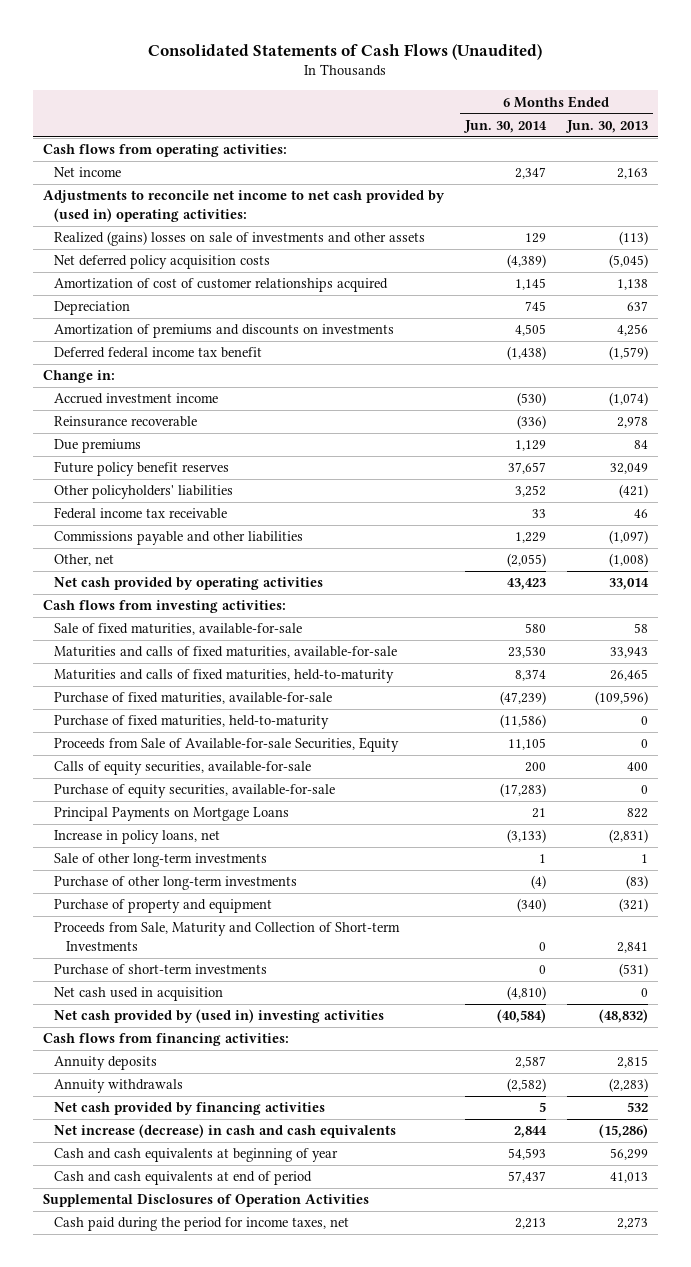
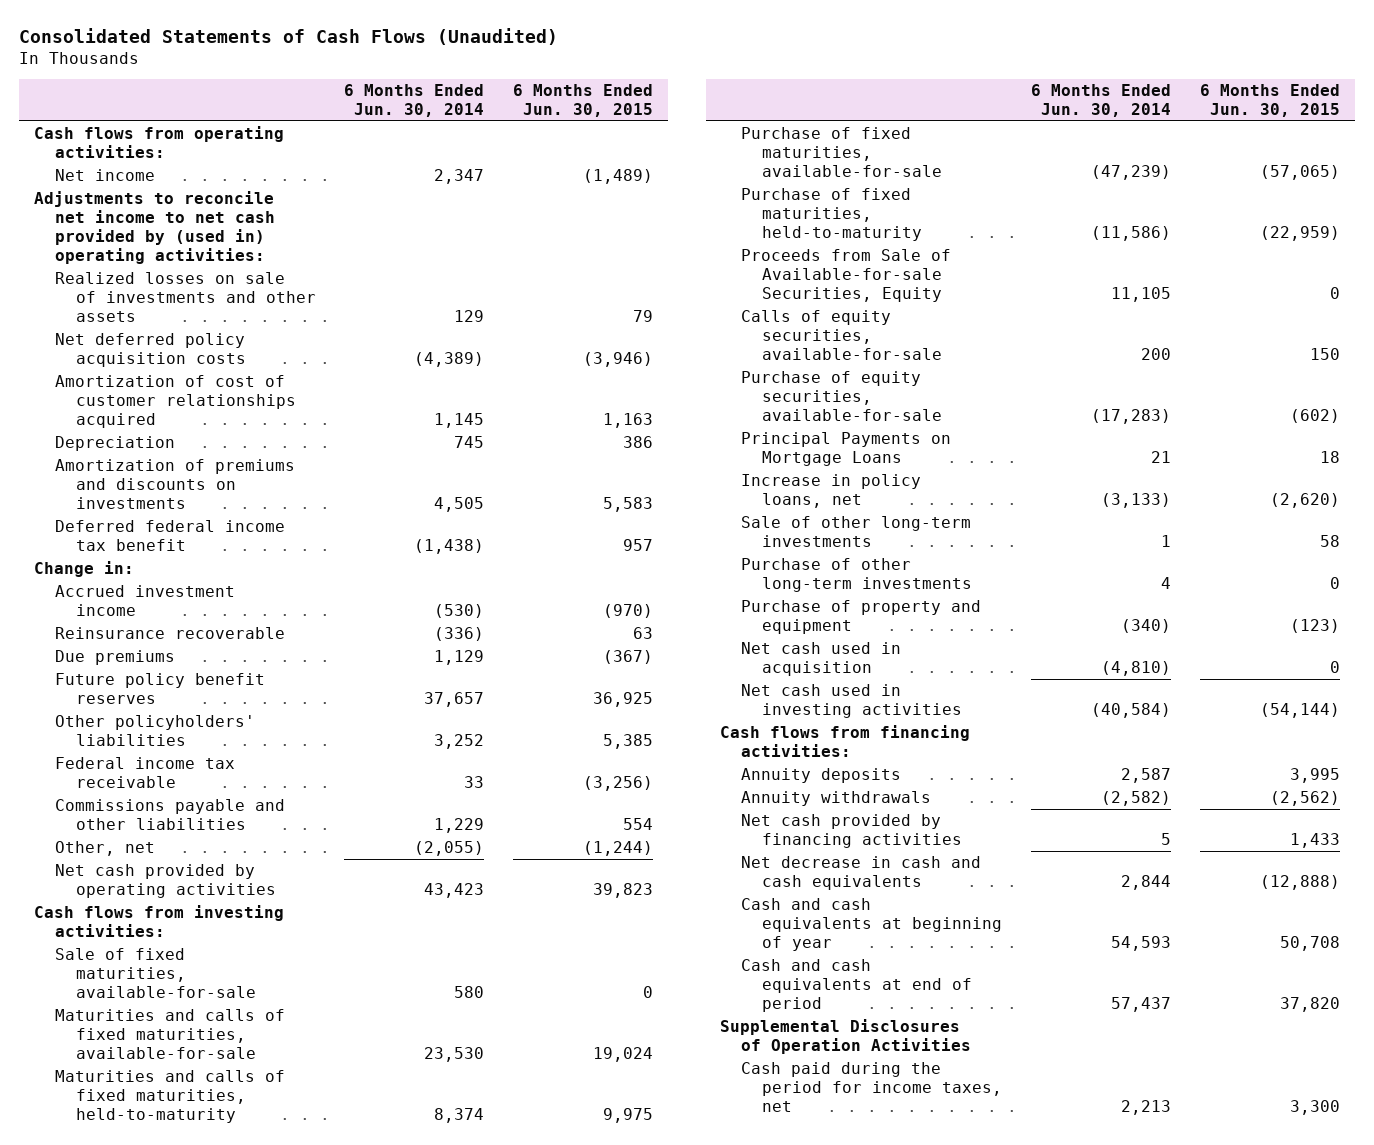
[564,119,648,133] Jun. 30, 2013 -> none
none -> [513,83,654,118] 6 Months Ended Jun. 30, 2015
[54,231,426,247] Realized (gains) losses on sale of investments and other assets -> [54,272,316,323] Realized losses on sale of investments and other assets
[530,875,546,890] (4) -> [1161,577,1172,590] 4
[54,922,401,952] Proceeds from Sale, Maturity and Collection of Short-term Investments -> none
[54,964,268,976] Purchase of short-term investments -> none
[54,1009,385,1024] Net cash provided by (used in) investing activities -> [741,684,963,719] Net cash used in investing activities
[54,1124,397,1139] Net increase (decrease) in cash and cash equivalents -> [741,856,982,891] Net decrease in cash and cash equivalents

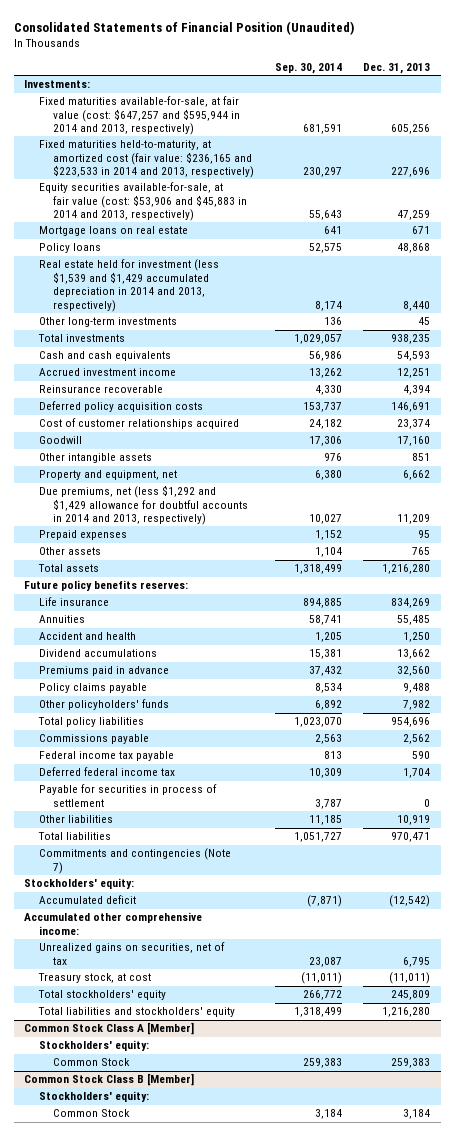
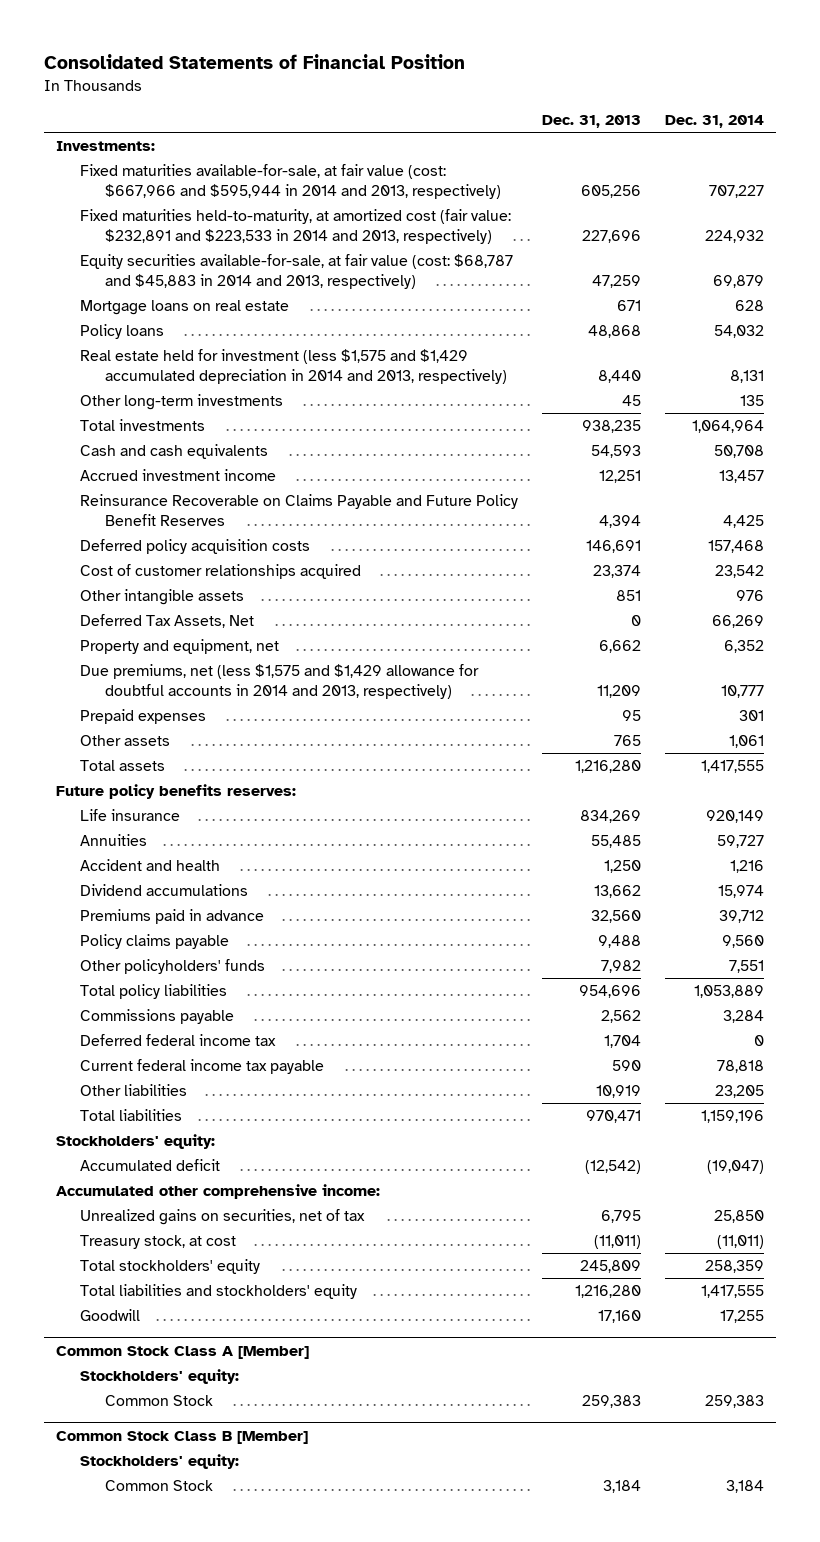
[13,20,354,35] Consolidated Statements of Financial Position (Unaudited) -> [43,54,465,70] Consolidated Statements of Financial Position
[275,63,343,75] Sep. 30, 2014 -> none
none -> [664,115,764,129] Dec. 31, 2014
[38,96,241,136] Fixed maturities available-for-sale, at fair value (cost: $647,257 and $595,944 in 2014 and 2013, respectively) -> [80,164,501,199] Fixed maturities available-for-sale, at fair value (cost: $667,966 and $595,944 in 2014 and 2013, respectively)
[38,140,255,179] Fixed maturities held-to-maturity, at amortized cost (fair value: $236,165 and $223,533 in 2014 and 2013, respectively) -> [80,209,512,244] Fixed maturities held-to-maturity, at amortized cost (fair value: $232,891 and $223,533 in 2014 and 2013, respectively)
[38,182,248,222] Equity securities available-for-sale, at fair value (cost: $53,906 and $45,883 in 2014 and 2013, respectively) -> [80,254,514,289] Equity securities available-for-sale, at fair value (cost: $68,787 and $45,883 in 2014 and 2013, respectively)
[38,259,219,312] Real estate held for investment (less $1,539 and $1,429 accumulated depreciation in 2014 and 2013, respectively) -> [80,349,507,384] Real estate held for investment (less $1,575 and $1,429 accumulated depreciation in 2014 and 2013, respectively)
[38,385,163,394] Reinsurance recoverable -> [80,494,519,526] Reinsurance Recoverable on Claims Payable and Future Policy Benefit Reserves
none -> [80,614,255,629] Deferred Tax Assets, Net
[38,485,249,526] Due premiums, net (less $1,292 and $1,429 allowance for doubtful accounts in 2014 and 2013, respectively) -> [80,664,480,699] Due premiums, net (less $1,575 and $1,429 allowance for doubtful accounts in 2014 and 2013, respectively)
[38,751,174,762] Federal income tax payable -> none
[38,784,217,807] Payable for securities in process of settlement -> none
none -> [80,1059,325,1075] Current federal income tax payable
[38,848,231,874] Commitments and contingencies (Note 7) -> none
[38,436,82,445] Goodwill -> [80,1309,141,1322] Goodwill

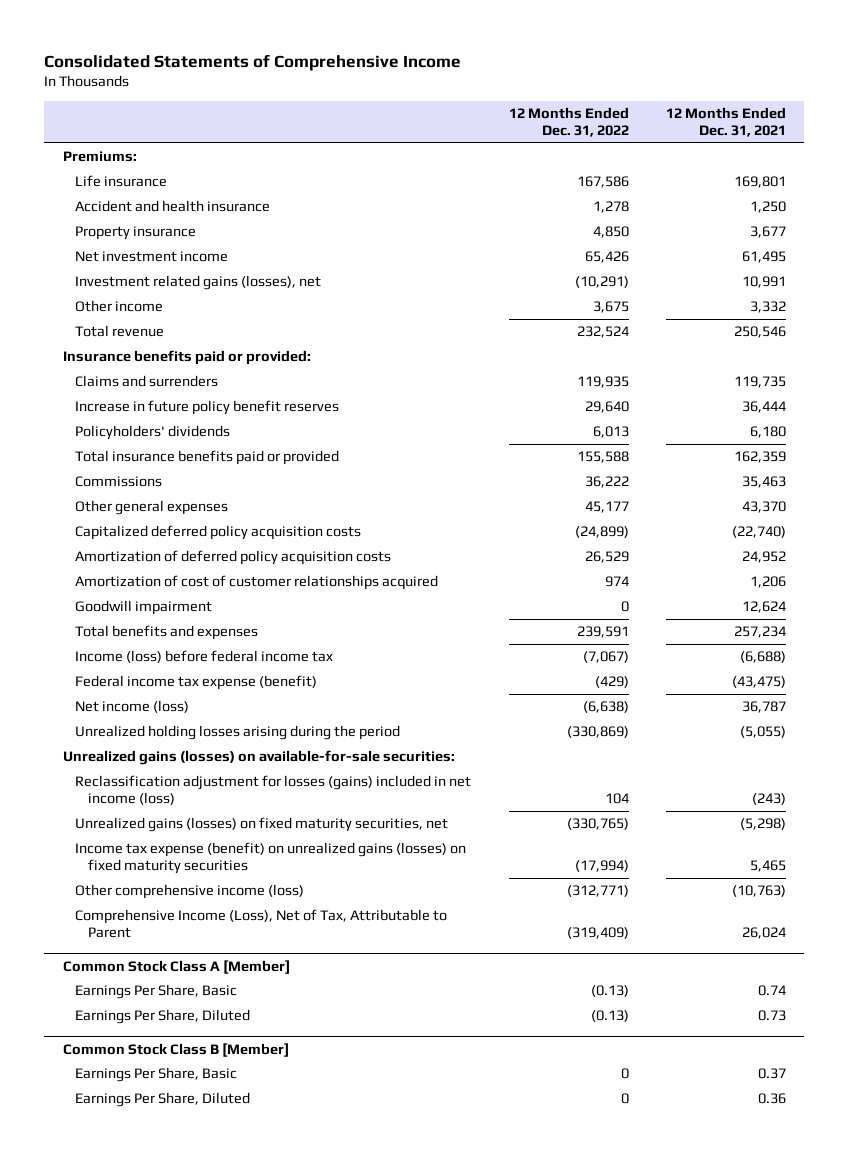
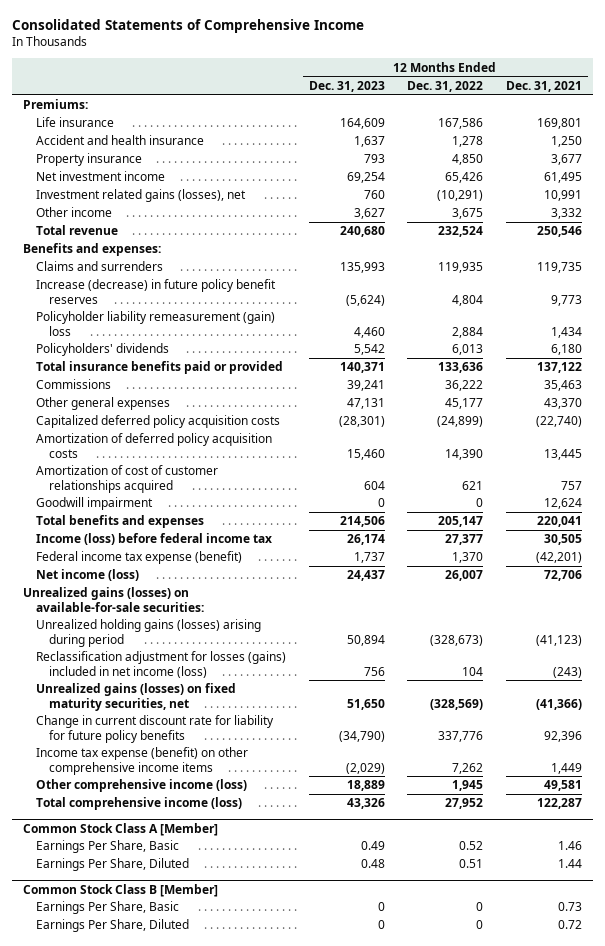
none -> [308,81,385,93] Dec. 31, 2023
[62,350,311,366] Insurance benefits paid or provided: -> none
none -> [23,243,162,257] Benefits and expenses:
[75,400,340,416] Increase in future policy benefit reserves -> [36,279,277,304] Increase (decrease) in future policy benefit reserves
[584,401,629,414] 29,640 -> [452,294,484,306] 4,804
[741,401,786,414] 36,444 -> [551,294,583,306] 9,773
none -> [36,311,276,336] Policyholder liability remeasurement (gain) loss
[576,451,629,464] 155,588 -> [438,362,484,374] 133,636
[733,451,786,464] 162,359 -> [537,362,583,374] 137,122
[584,551,629,564] 26,529 -> [445,448,484,460] 14,390
[741,551,786,564] 24,952 -> [544,448,583,460] 13,445
[604,576,629,588] 974 -> [462,480,484,490] 621
[749,576,786,589] 1,206 -> [561,480,583,490] 757
[75,725,401,741] Unrealized holding losses arising during the period -> none
[576,626,629,639] 239,591 -> [438,516,484,528] 205,147
[733,626,786,639] 257,234 -> [537,516,583,528] 220,041
[582,651,629,664] (7,067) -> [445,534,484,546] 27,377
[739,651,786,664] (6,688) -> [544,534,583,546] 30,505
[594,676,629,689] (429) -> [452,552,484,564] 1,370
[731,676,786,689] (43,475) -> [536,552,583,564] (42,201)
[582,701,629,714] (6,638) -> [445,570,484,582] 26,007
[741,701,786,714] 36,787 -> [544,570,583,582] 72,706
none -> [36,619,262,647] Unrealized holding gains (losses) arising during period
[566,818,629,831] (330,765) -> [430,698,484,710] (328,569)
[739,818,786,831] (5,298) -> [536,698,583,710] (41,366)
none -> [36,715,275,743] Change in current discount rate for liability for future policy benefits
[75,842,467,875] Income tax expense (benefit) on unrealized gains (losses) on fixed maturity securities -> [36,747,249,775] Income tax expense (benefit) on other comprehensive income items
[574,860,629,873] (17,994) -> [452,762,484,774] 7,262
[749,860,786,873] 5,465 -> [551,762,583,774] 1,449
[566,885,629,898] (312,771) -> [452,780,484,792] 1,945
[731,885,786,898] (10,763) -> [544,780,583,792] 49,581
[75,909,448,939] Comprehensive Income (Loss), Net of Tax, Attributable to Parent -> [36,797,243,811] Total comprehensive income (loss)
[566,927,629,940] (319,409) -> [445,798,484,810] 27,952
[741,927,786,940] 26,024 -> [537,798,583,810] 122,287
[590,985,629,998] (0.13) -> [459,841,484,851] 0.52
[757,985,786,997] 0.74 -> [558,841,583,851] 1.46
[590,1010,629,1023] (0.13) -> [459,859,484,869] 0.51
[757,1010,786,1022] 0.73 -> [558,859,583,869] 1.44
[757,1068,786,1080] 0.37 -> [558,902,583,912] 0.73
[757,1093,786,1105] 0.36 -> [558,920,583,930] 0.72

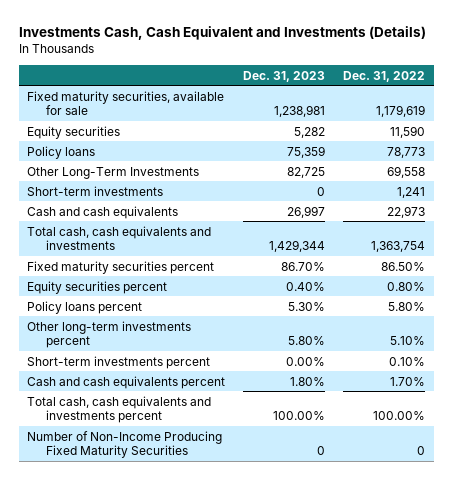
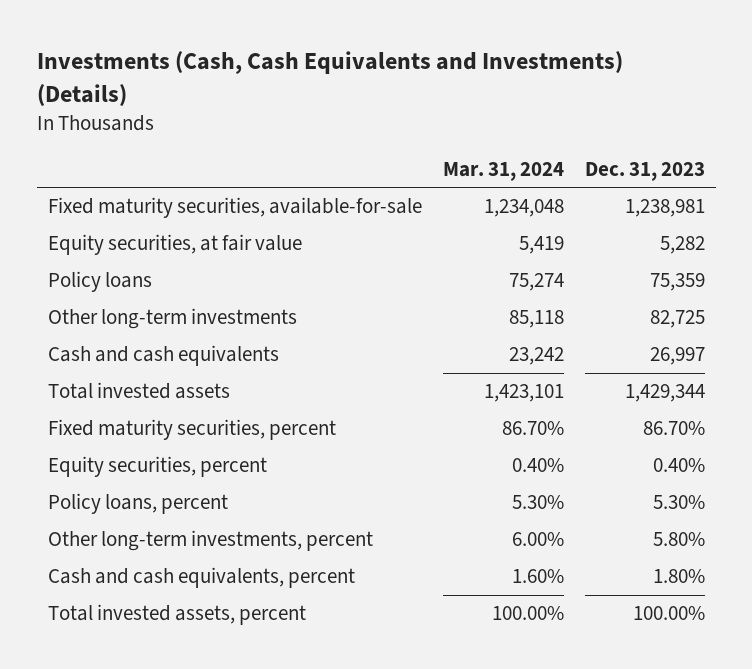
[18,26,426,41] Investments Cash, Cash Equivalent and Investments (Details) -> [36,51,623,106] Investments (Cash, Cash Equivalents and Investments) (Details)
[342,70,425,82] Dec. 31, 2022 -> none
none -> [442,161,564,181] Mar. 31, 2024
[27,90,225,116] Fixed maturity securities, available for sale -> [47,197,422,219] Fixed maturity securities, available-for-sale
[27,125,121,139] Equity securities -> [47,234,302,256] Equity securities, at fair value
[27,185,164,196] Short-term investments -> none
[27,166,200,179] Other Long-Term Investments -> [47,308,297,330] Other long-term investments
[27,355,211,369] Short-term investments percent -> none
[27,430,223,459] Number of Non-Income Producing Fixed Maturity Securities -> none
[27,225,212,251] Total cash, cash equivalents and investments -> [47,382,230,400] Total invested assets
[27,260,215,274] Fixed maturity securities percent -> [47,419,336,441] Fixed maturity securities, percent
[27,280,168,294] Equity securities percent -> [47,456,267,478] Equity securities, percent
[27,300,143,314] Policy loans percent -> [47,493,228,515] Policy loans, percent
[27,320,192,349] Other long-term investments percent -> [47,530,373,552] Other long-term investments, percent
[27,375,226,389] Cash and cash equivalents percent -> [47,567,355,589] Cash and cash equivalents, percent
[27,395,212,424] Total cash, cash equivalents and investments percent -> [47,604,306,626] Total invested assets, percent

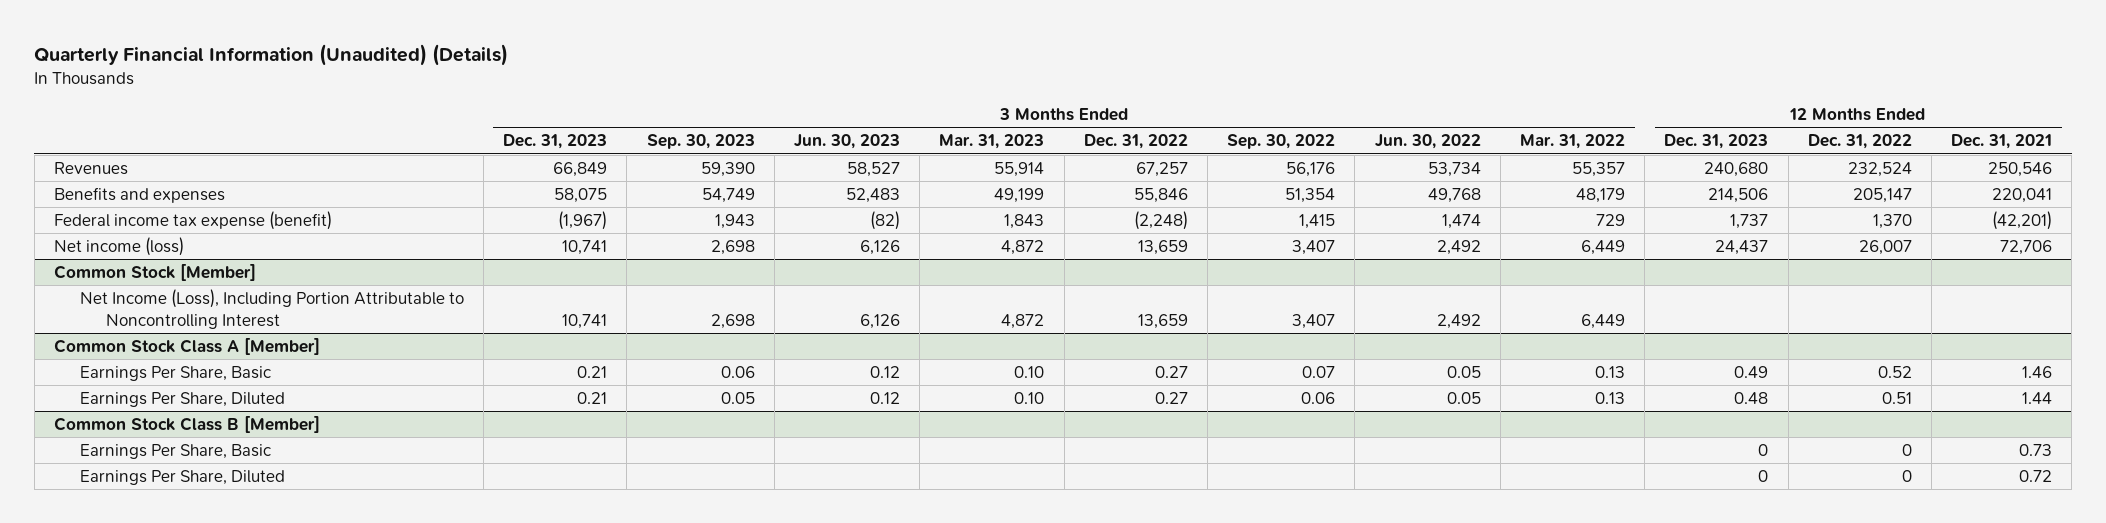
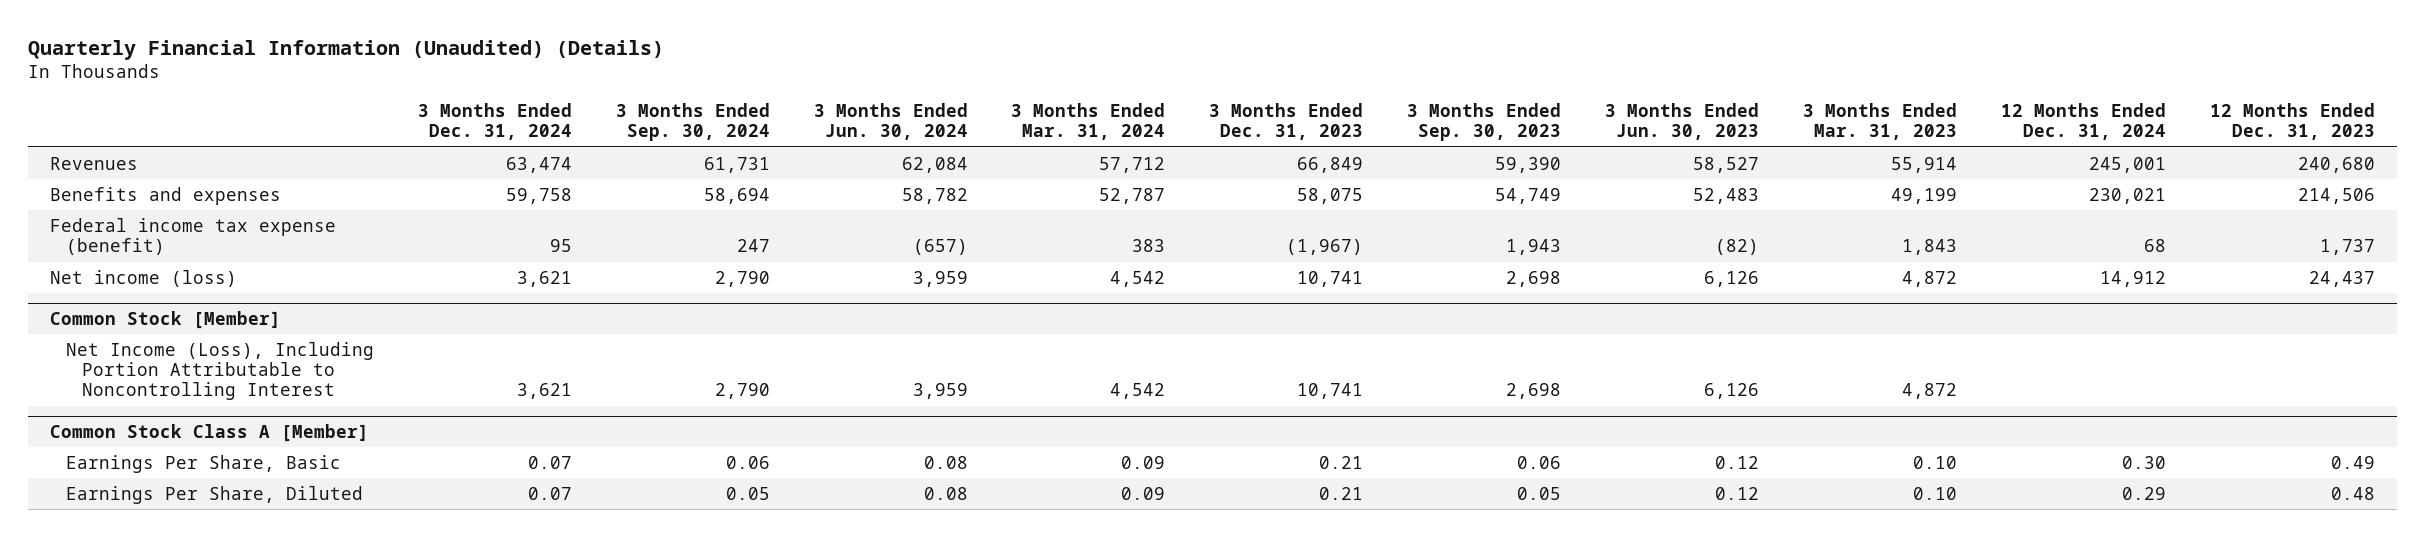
[1083,134,1188,150] Dec. 31, 2022 -> none
[1227,134,1336,150] Sep. 30, 2022 -> none
[1374,134,1481,150] Jun. 30, 2022 -> none
[1520,134,1626,150] Mar. 31, 2022 -> none
[1807,134,1912,150] Dec. 31, 2022 -> none
[1951,134,2053,150] Dec. 31, 2021 -> none
none -> [417,103,572,141] 3 Months Ended Dec. 31, 2024
none -> [615,103,770,142] 3 Months Ended Sep. 30, 2024
none -> [813,103,968,141] 3 Months Ended Jun. 30, 2024
none -> [1011,103,1166,141] 3 Months Ended Mar. 31, 2024
none -> [2000,103,2166,141] 12 Months Ended Dec. 31, 2024
[53,416,320,434] Common Stock Class B [Member] -> none
[79,444,271,460] Earnings Per Share, Basic -> none
[79,470,285,486] Earnings Per Share, Diluted -> none

